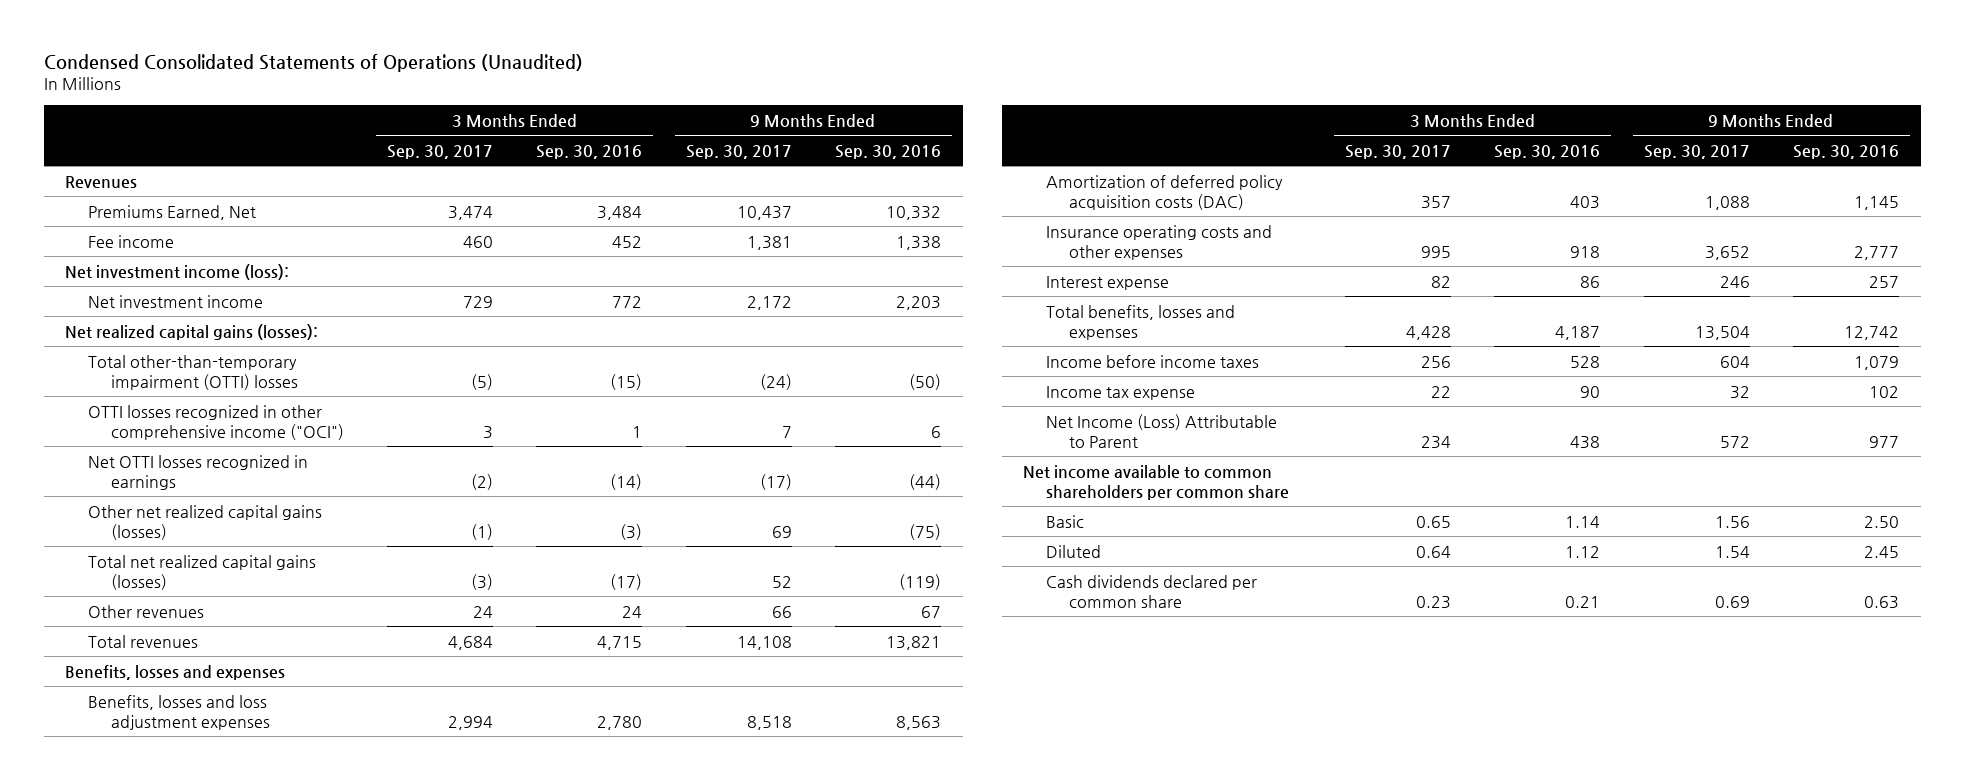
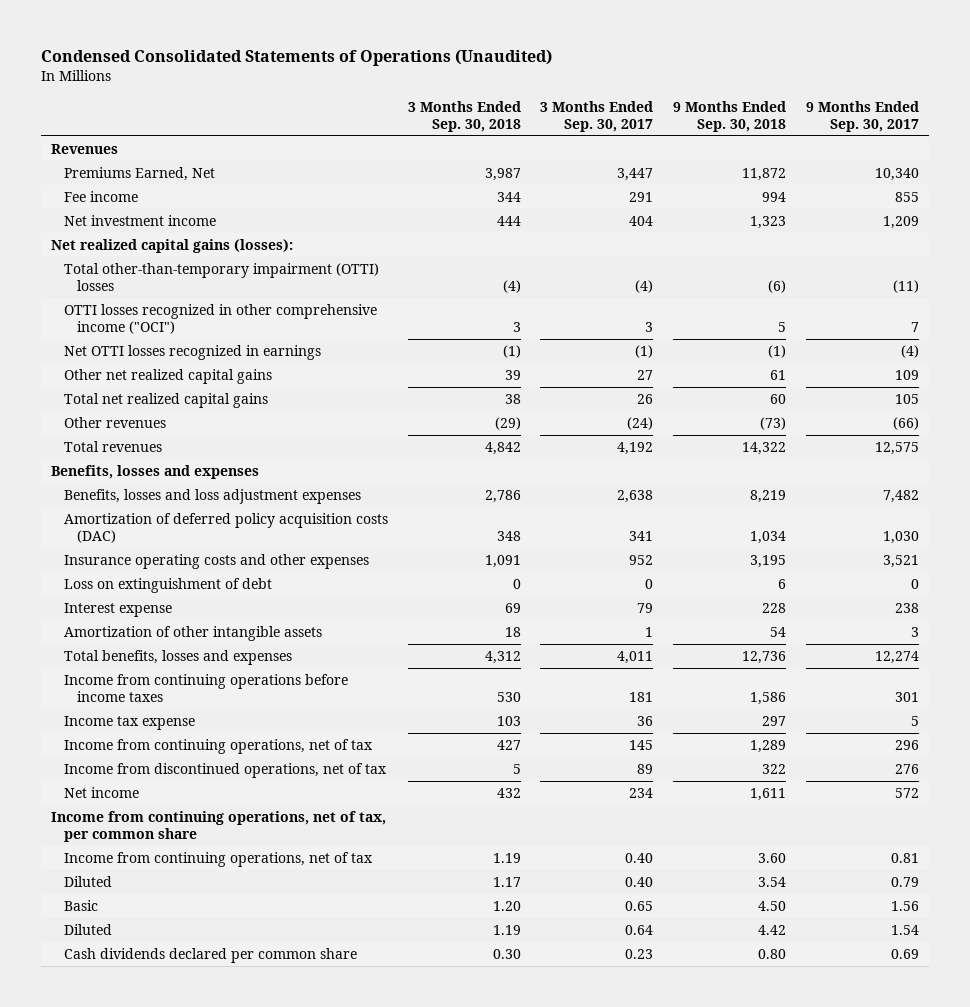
[536,144,643,159] Sep. 30, 2016 -> none
[834,144,941,159] Sep. 30, 2016 -> none
none -> [407,100,521,132] 3 Months Ended Sep. 30, 2018
none -> [673,100,787,132] 9 Months Ended Sep. 30, 2018
[65,263,290,280] Net investment income (loss): -> none
[448,205,494,220] 3,474 -> [617,167,654,181] 3,447
[736,205,792,220] 10,437 -> [874,167,919,181] 10,340
[463,235,494,248] 460 -> [629,191,654,202] 291
[746,235,792,250] 1,381 -> [894,191,919,202] 855
[463,295,494,308] 729 -> [629,215,654,226] 404
[746,295,792,310] 2,172 -> [882,215,919,229] 1,209
[471,373,494,390] (5) -> [635,279,654,293] (4)
[759,373,792,390] (24) -> [892,279,919,293] (11)
[471,473,494,490] (2) -> [635,344,654,358] (1)
[759,473,792,490] (17) -> [900,344,919,358] (4)
[88,504,323,540] Other net realized capital gains (losses) -> [63,368,272,384] Other net realized capital gains
[471,523,494,540] (1) -> [637,369,654,380] 27
[771,525,792,538] 69 -> [894,369,919,380] 109
[88,554,317,590] Total net realized capital gains (losses) -> [63,392,268,408] Total net realized capital gains
[471,573,494,590] (3) -> [637,393,654,404] 26
[771,575,792,588] 52 -> [894,393,919,404] 105
[473,605,494,618] 24 -> [627,416,654,430] (24)
[771,605,792,618] 66 -> [892,416,919,430] (66)
[448,635,494,650] 4,684 -> [617,441,654,455] 4,192
[736,635,792,650] 14,108 -> [874,441,919,455] 12,575
[448,715,494,730] 2,994 -> [617,489,654,503] 2,638
[746,715,792,730] 8,518 -> [882,489,919,503] 7,482
[1421,195,1452,209] 357 -> [629,530,654,541] 341
[1704,195,1750,210] 1,088 -> [882,530,919,544] 1,030
[1421,245,1452,258] 995 -> [629,554,654,565] 952
[1704,245,1750,260] 3,652 -> [882,554,919,568] 3,521
none -> [63,577,272,593] Loss on extinguishment of debt
[1431,275,1452,288] 82 -> [637,602,654,613] 79
[1719,275,1750,288] 246 -> [894,602,919,613] 238
none -> [63,625,322,641] Amortization of other intangible assets
[1406,325,1452,340] 4,428 -> [617,650,654,664] 4,011
[1694,325,1750,340] 13,504 -> [874,650,919,664] 12,274
[1046,354,1260,368] Income before income taxes -> [63,673,348,702] Income from continuing operations before income taxes
[1421,355,1452,368] 256 -> [629,691,654,702] 181
[1719,355,1750,368] 604 -> [894,691,919,702] 301
[1431,385,1452,398] 22 -> [637,715,654,726] 36
[1729,385,1750,399] 32 -> [910,715,919,726] 5
none -> [63,738,373,754] Income from continuing operations, net of tax
none -> [63,762,387,778] Income from discontinued operations, net of tax
[1046,413,1278,448] Net Income (Loss) Attributable to Parent -> [63,786,139,798] Net income
[1023,464,1290,500] Net income available to common shareholders per common share -> [50,810,386,842] Income from continuing operations, net of tax, per common share
none -> [63,851,373,867] Income from continuing operations, net of tax
none -> [63,875,112,887] Diluted

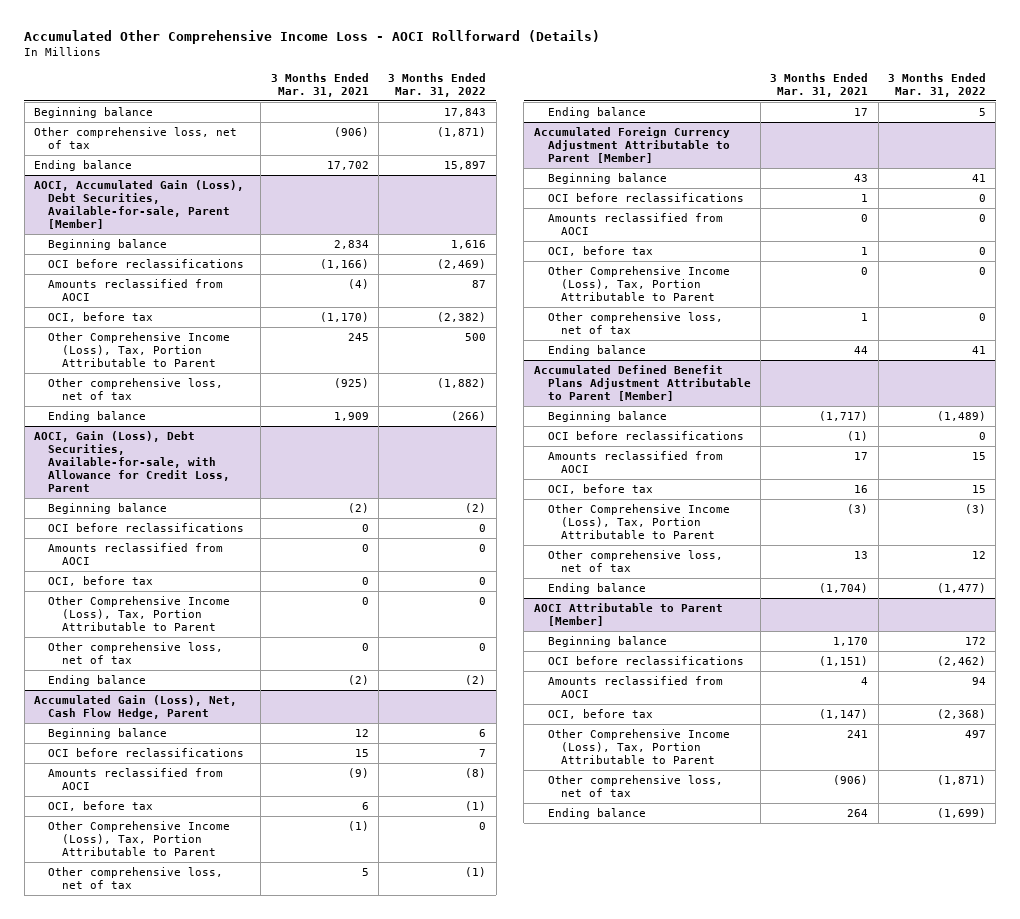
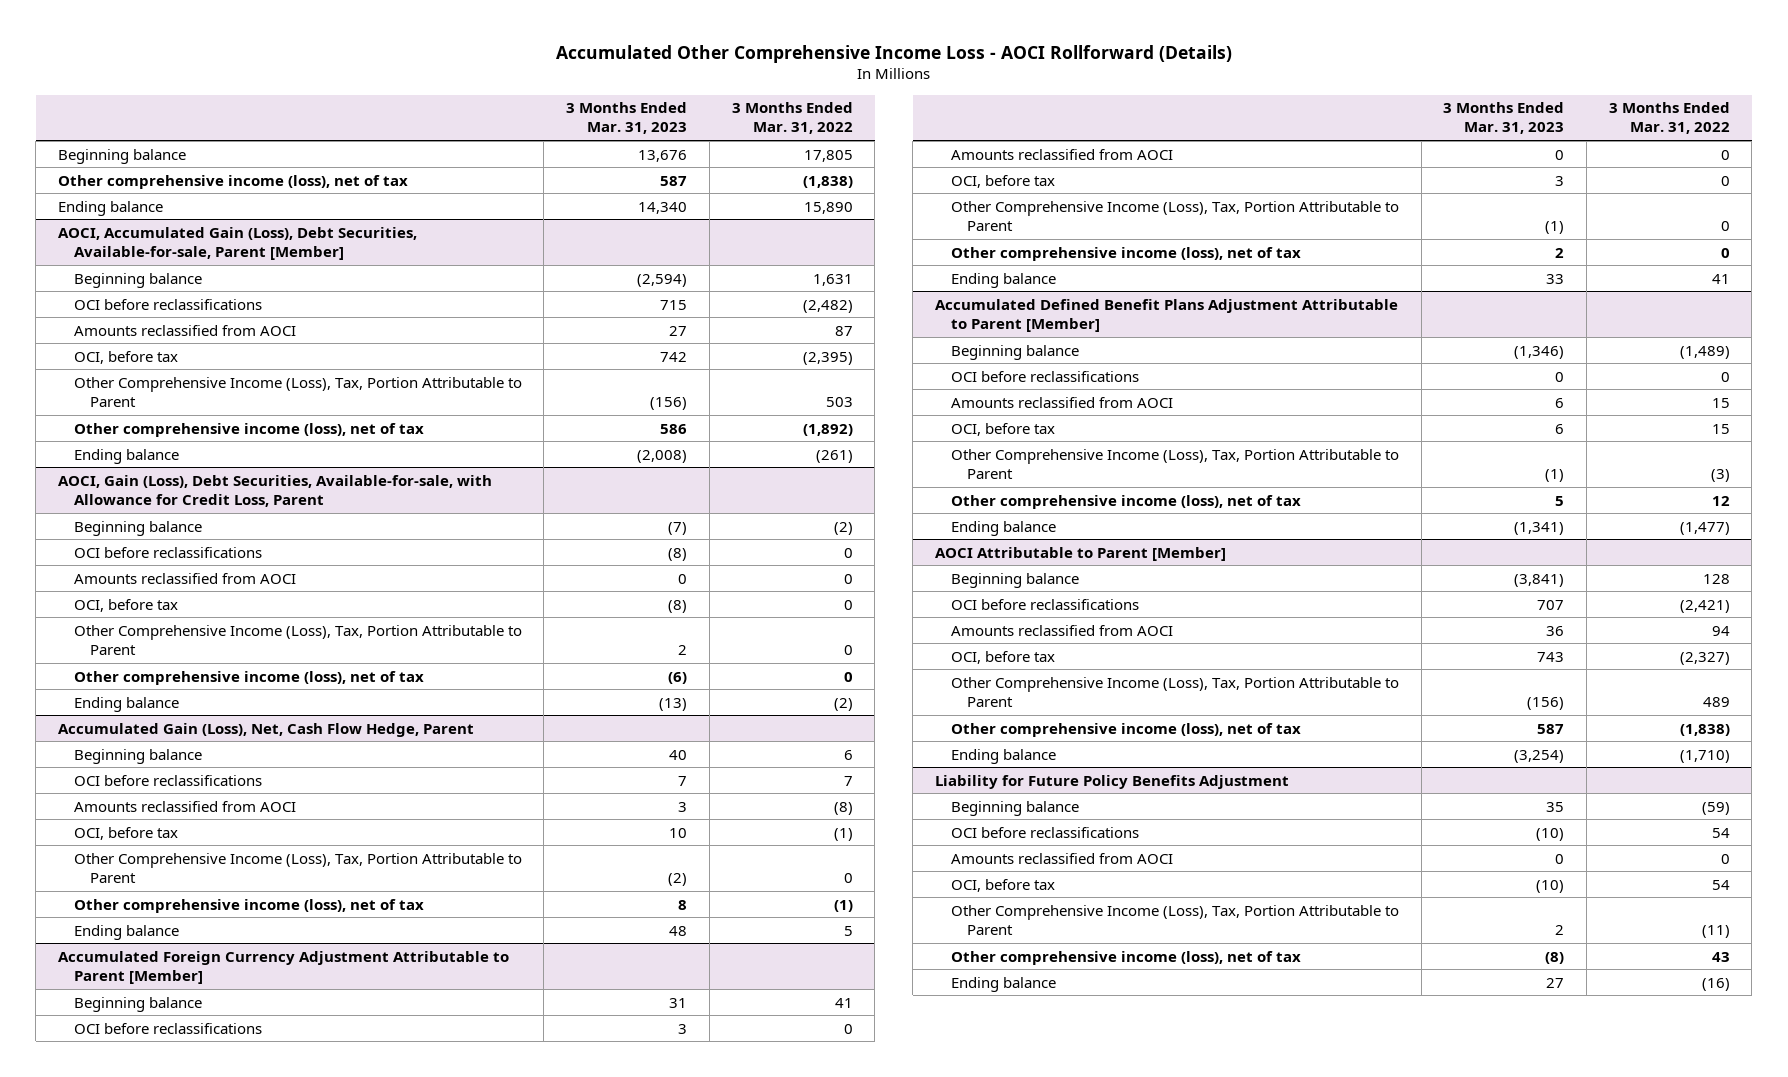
[270,72,369,97] 3 Months Ended Mar. 31, 2021 -> none
none -> [566,102,688,135] 3 Months Ended Mar. 31, 2023
[444,108,487,118] 17,843 -> [803,149,853,162] 17,805
[34,127,238,150] Other comprehensive loss, net of tax -> [57,174,408,189] Other comprehensive income (loss), net of tax
[437,127,487,138] (1,871) -> [802,175,853,188] (1,838)
[444,161,487,171] 15,897 -> [803,201,853,214] 15,890
[451,240,487,250] 1,616 -> [812,273,853,286] 1,631
[437,259,487,270] (2,469) -> [802,299,853,313] (2,482)
[437,312,487,323] (2,382) -> [802,351,853,365] (2,395)
[465,333,487,342] 500 -> [825,396,853,407] 503
[48,378,224,401] Other comprehensive loss, net of tax -> [73,422,424,437] Other comprehensive income (loss), net of tax
[437,378,487,389] (1,882) -> [802,423,853,436] (1,892)
[451,411,487,422] (266) -> [815,449,853,463] (261)
[48,642,224,665] Other comprehensive loss, net of tax -> [73,670,424,685] Other comprehensive income (loss), net of tax
[48,867,224,890] Other comprehensive loss, net of tax -> [73,898,424,913] Other comprehensive income (loss), net of tax
[547,312,723,335] Other comprehensive loss, net of tax -> [950,246,1301,261] Other comprehensive income (loss), net of tax
[547,550,723,573] Other comprehensive loss, net of tax -> [950,494,1301,509] Other comprehensive income (loss), net of tax
[965,637,987,646] 172 -> [1702,573,1730,584] 128
[937,656,987,667] (2,462) -> [1679,599,1730,613] (2,421)
[937,709,987,720] (2,368) -> [1679,651,1730,665] (2,327)
[965,730,987,739] 497 -> [1702,696,1730,707] 489
[547,775,723,798] Other comprehensive loss, net of tax -> [950,722,1301,737] Other comprehensive income (loss), net of tax
[937,775,987,786] (1,871) -> [1679,723,1730,736] (1,838)
[937,808,987,819] (1,699) -> [1679,749,1730,763] (1,710)
none -> [934,774,1289,789] Liability for Future Policy Benefits Adjustment
none -> [950,800,1079,816] Beginning balance
none -> [950,826,1139,838] OCI before reclassifications
none -> [950,852,1173,864] Amounts reclassified from AOCI
none -> [950,878,1055,892] OCI, before tax
none -> [950,904,1399,935] Other Comprehensive Income (Loss), Tax, Portion Attributable to Parent
none -> [950,950,1301,965] Other comprehensive income (loss), net of tax
none -> [950,976,1056,992] Ending balance

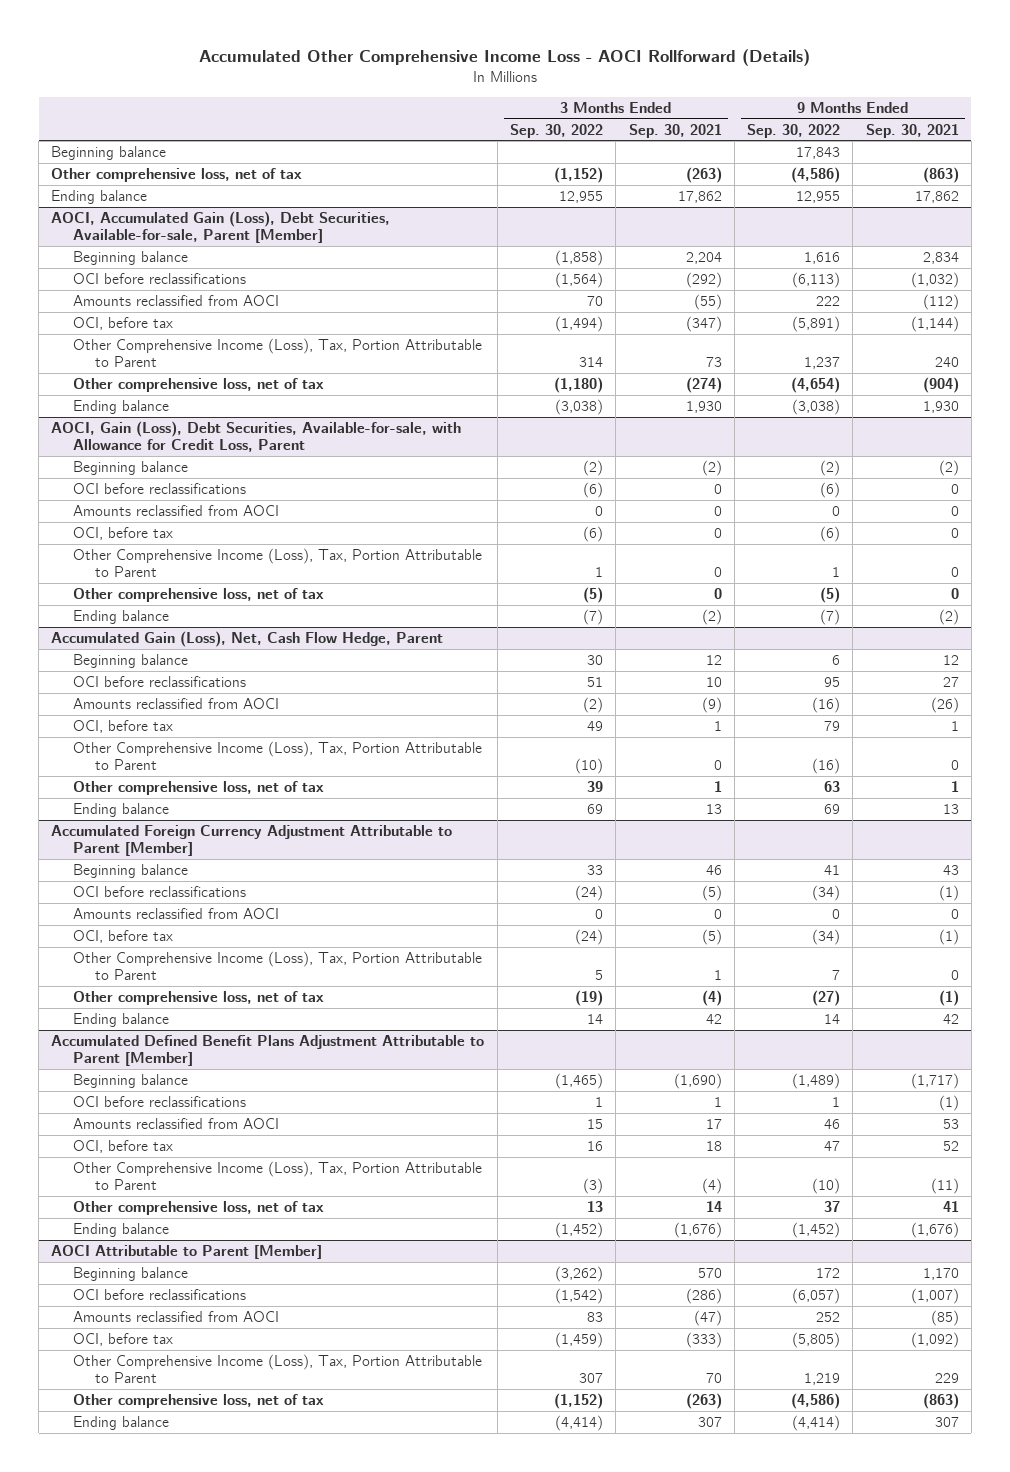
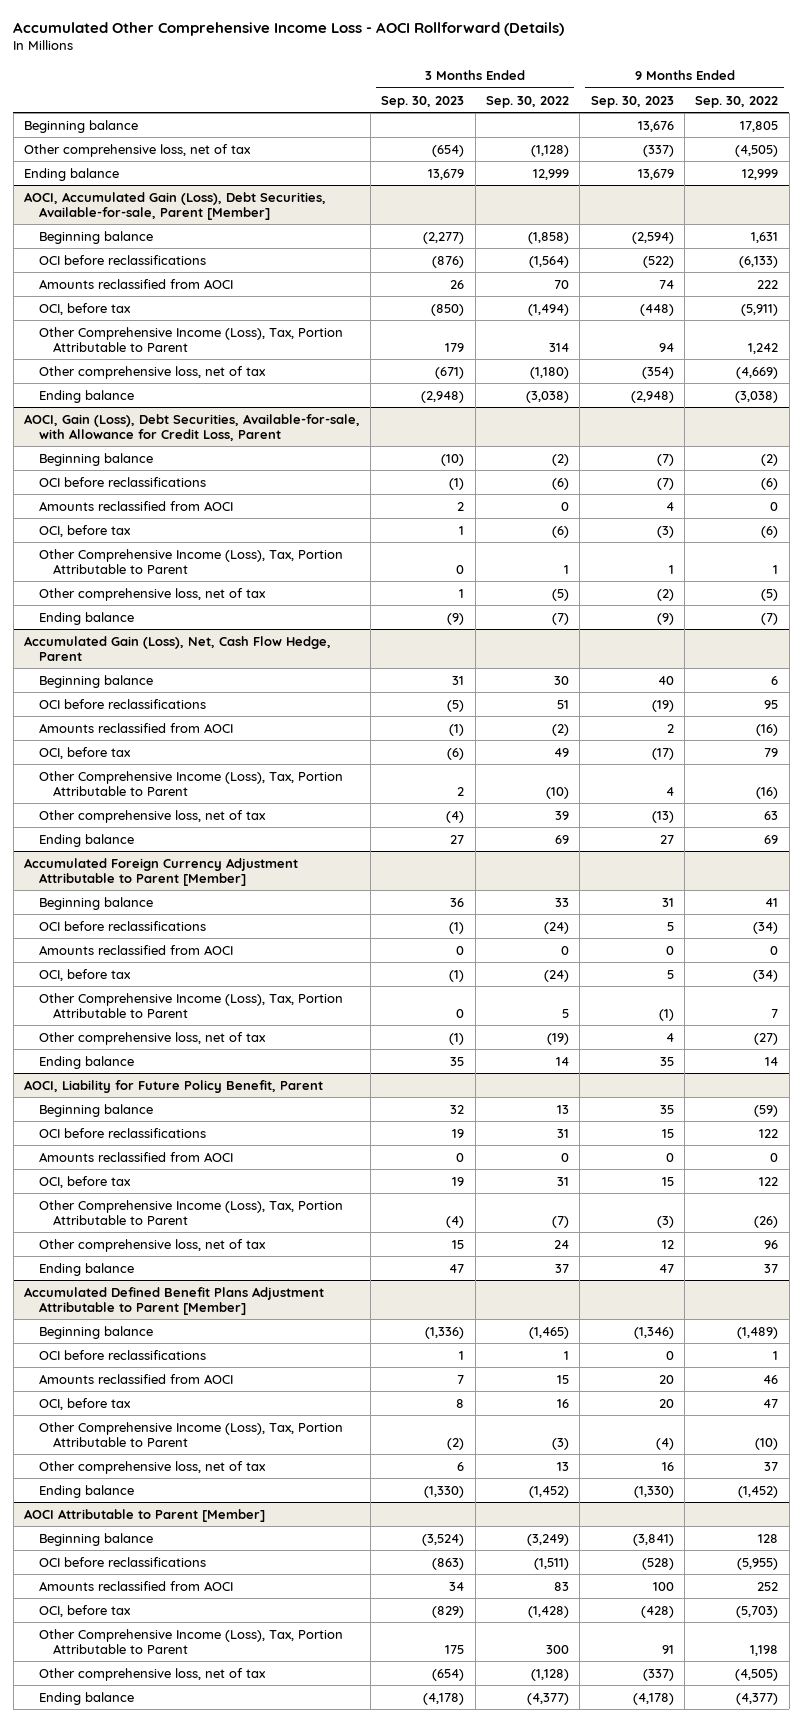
[628,123,722,138] Sep. 30, 2021 -> none
[865,123,959,138] Sep. 30, 2021 -> none
none -> [381,95,465,108] Sep. 30, 2023
none -> [590,95,674,108] Sep. 30, 2023
[796,147,841,160] 17,843 -> [740,120,779,132] 17,805
[553,167,603,184] (1,152) -> [531,144,570,157] (1,128)
[791,167,841,184] (4,586) -> [735,144,779,157] (4,505)
[558,191,603,204] 12,955 -> [533,168,570,180] 12,999
[796,191,841,204] 12,955 -> [742,168,779,180] 12,999
[804,252,841,265] 1,616 -> [751,231,779,243] 1,631
[792,272,841,289] (6,113) -> [739,255,779,268] (6,133)
[792,316,841,333] (5,891) -> [741,303,779,316] (5,911)
[804,357,841,370] 1,237 -> [748,342,779,354] 1,242
[791,377,841,394] (4,654) -> [736,366,779,379] (4,669)
none -> [23,1079,323,1093] AOCI, Liability for Future Policy Benefit, Parent
none -> [38,1103,153,1117] Beginning balance
none -> [38,1127,206,1138] OCI before reclassifications
none -> [38,1151,233,1162] Amounts reclassified from AOCI
none -> [38,1175,131,1188] OCI, before tax
none -> [38,1199,343,1225] Other Comprehensive Income (Loss), Tax, Portion Attributable to Parent
none -> [38,1238,266,1252] Other comprehensive loss, net of tax
none -> [38,1262,134,1276] Ending balance
[554,1266,603,1283] (3,262) -> [527,1533,570,1546] (3,249)
[816,1268,841,1279] 172 -> [758,1533,779,1543] 128
[554,1288,603,1305] (1,542) -> [534,1557,570,1570] (1,511)
[792,1288,841,1305] (6,057) -> [737,1557,779,1570] (5,955)
[554,1332,603,1349] (1,459) -> [528,1605,570,1618] (1,428)
[792,1332,841,1349] (5,805) -> [736,1605,779,1618] (5,703)
[578,1373,603,1384] 307 -> [546,1644,570,1654] 300
[804,1373,841,1386] 1,219 -> [750,1644,779,1656] 1,198
[553,1393,603,1410] (1,152) -> [531,1668,570,1681] (1,128)
[791,1393,841,1410] (4,586) -> [735,1668,779,1681] (4,505)
[554,1415,603,1432] (4,414) -> [527,1692,570,1705] (4,377)
[792,1415,841,1432] (4,414) -> [736,1692,779,1705] (4,377)

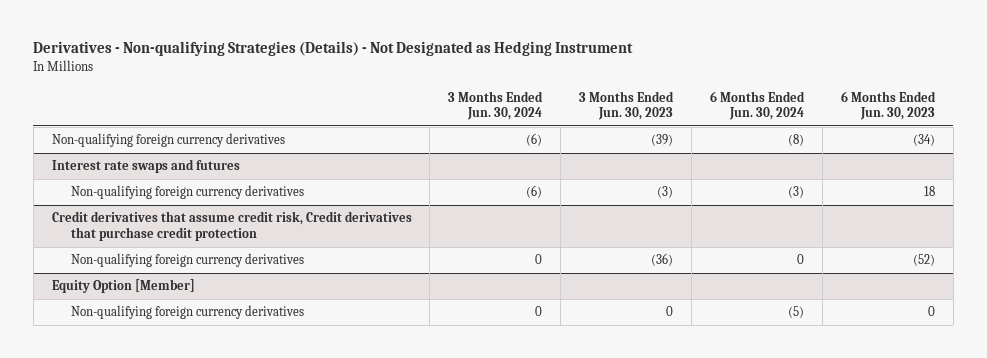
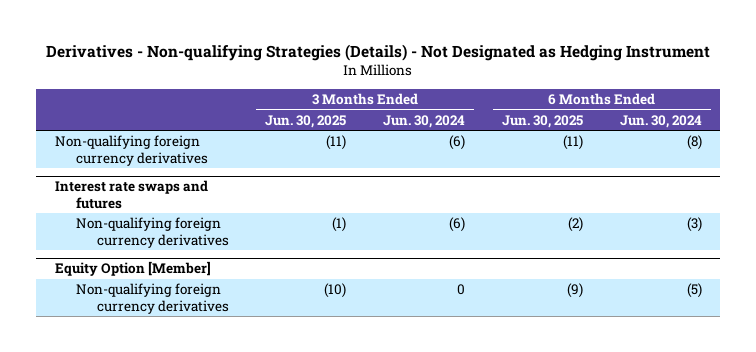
[579,90,675,121] 3 Months Ended Jun. 30, 2023 -> none
[841,90,937,121] 6 Months Ended Jun. 30, 2023 -> none
none -> [265,114,347,128] Jun. 30, 2025
none -> [502,114,584,128] Jun. 30, 2025
[51,211,412,242] Credit derivatives that assume credit risk, Credit derivatives that purchase credit protection -> none
[71,253,305,268] Non-qualifying foreign currency derivatives -> none

